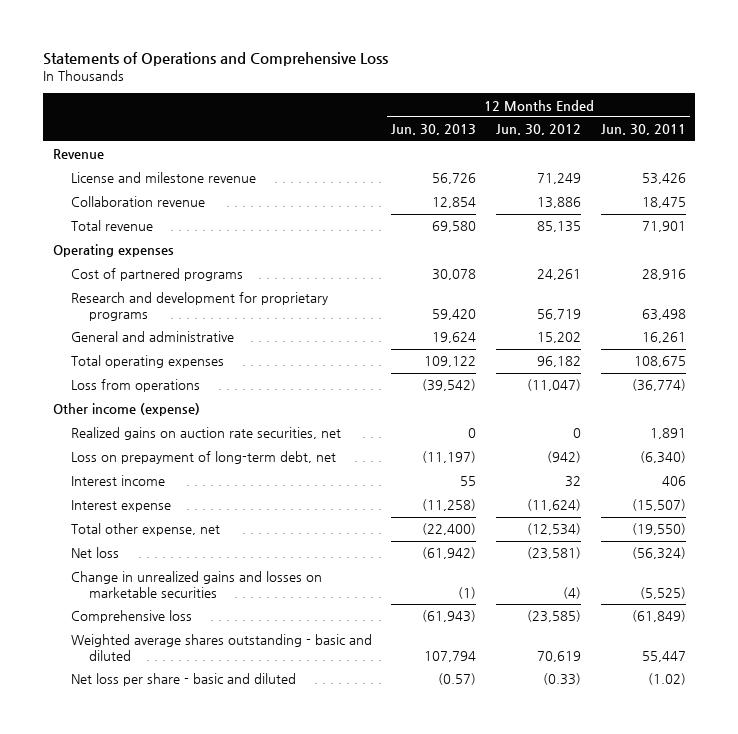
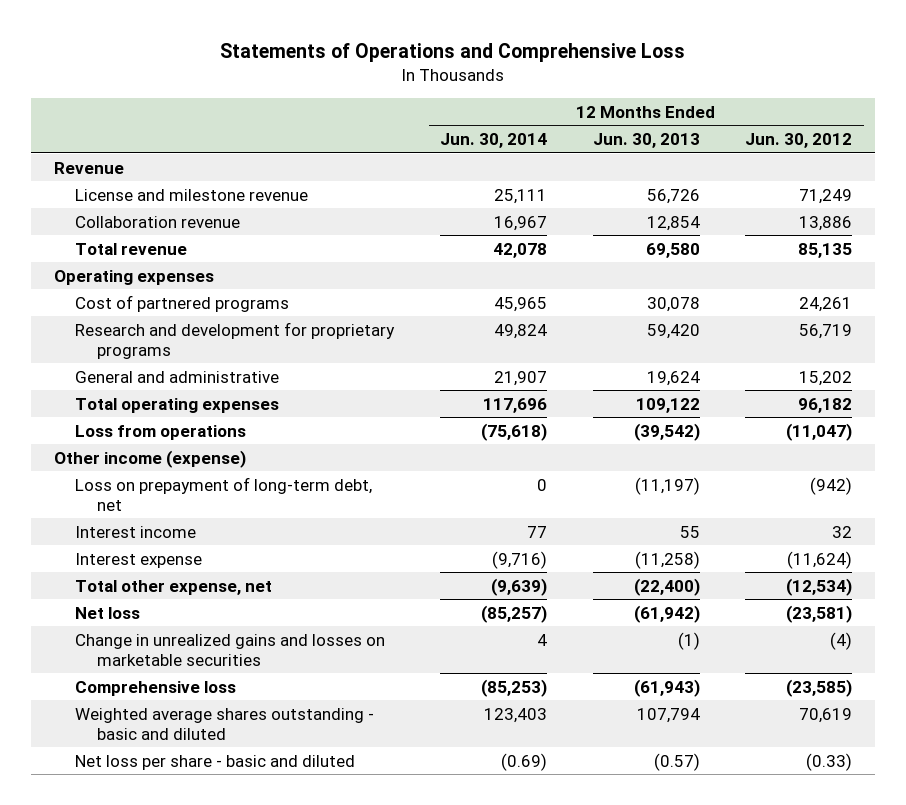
[600,124,686,136] Jun. 30, 2011 -> none
none -> [440,133,548,149] Jun. 30, 2014
[70,427,341,441] Realized gains on auction rate securities, net -> none

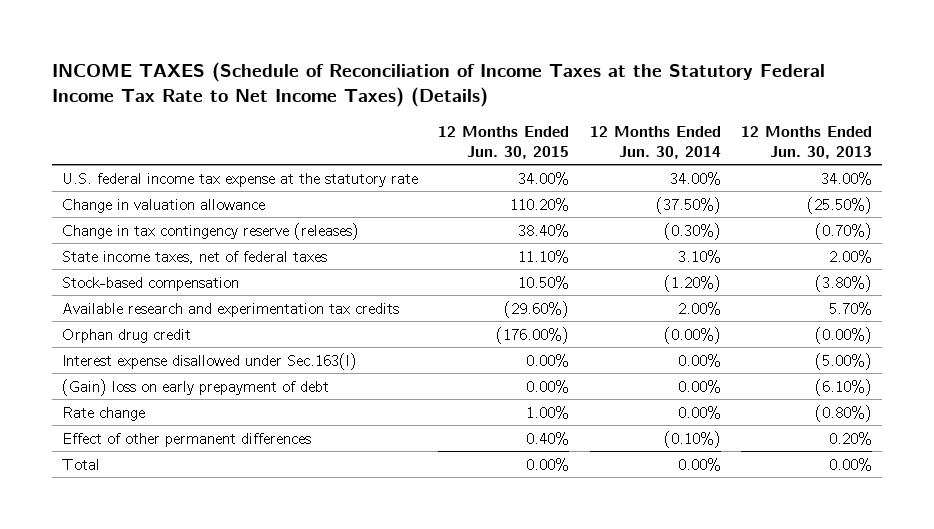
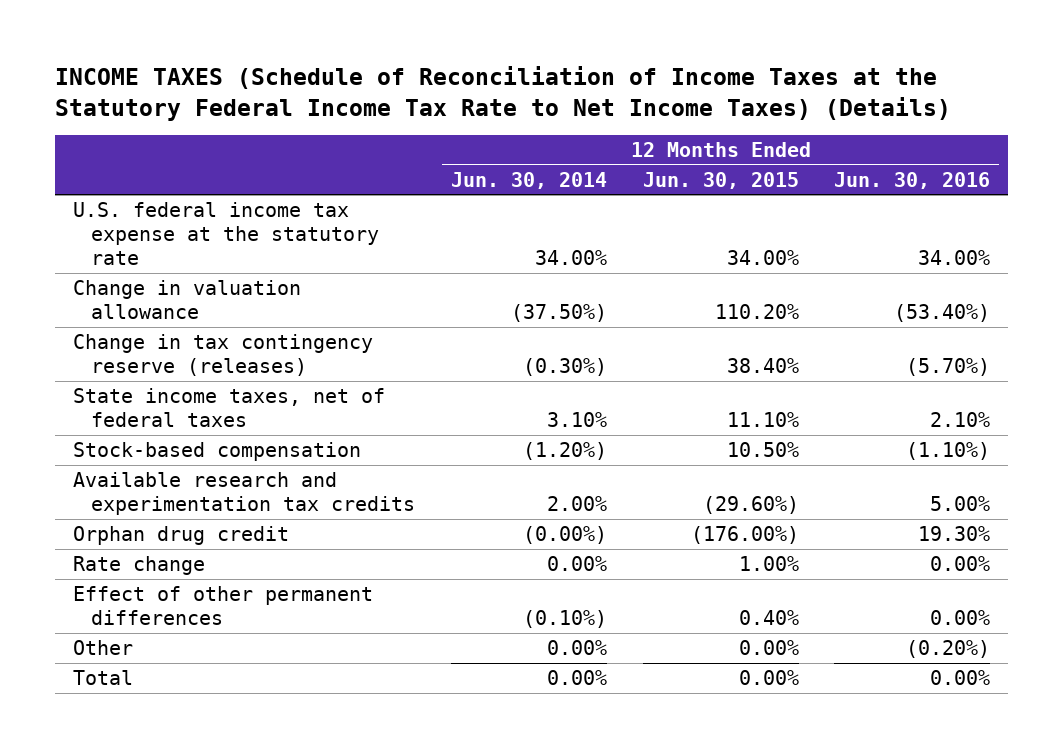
[741,125,873,159] 12 Months Ended Jun. 30, 2013 -> none
none -> [834,171,991,189] Jun. 30, 2016
[61,352,357,370] Interest expense disallowed under Sec.163(l) -> none
[61,378,329,396] (Gain) loss on early prepayment of debt -> none
none -> [72,639,133,655] Other

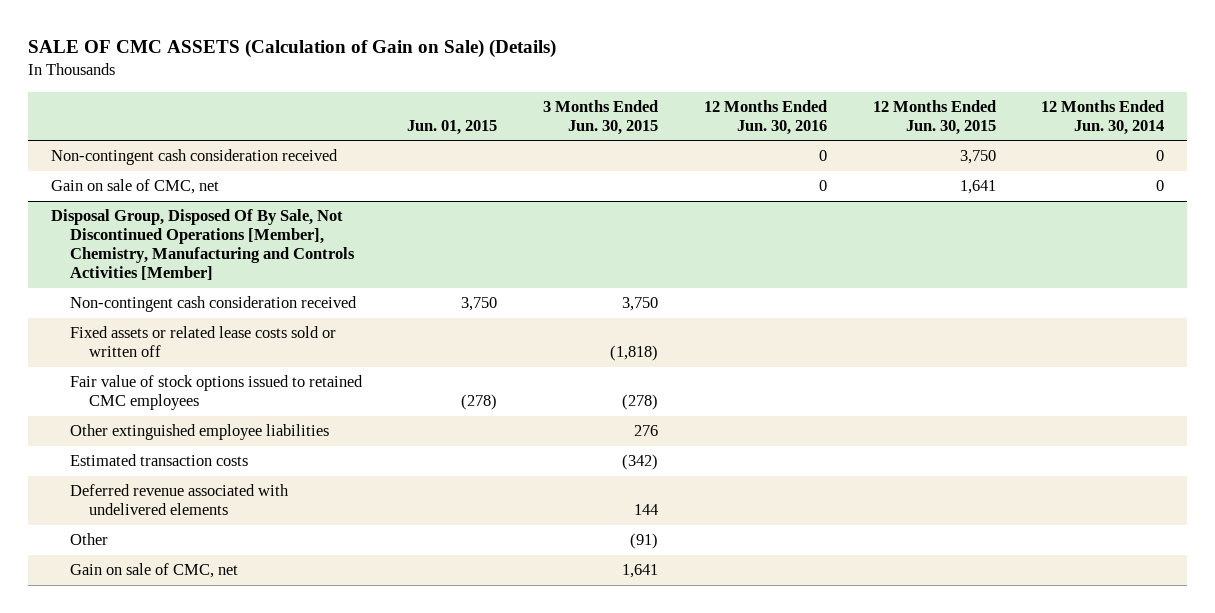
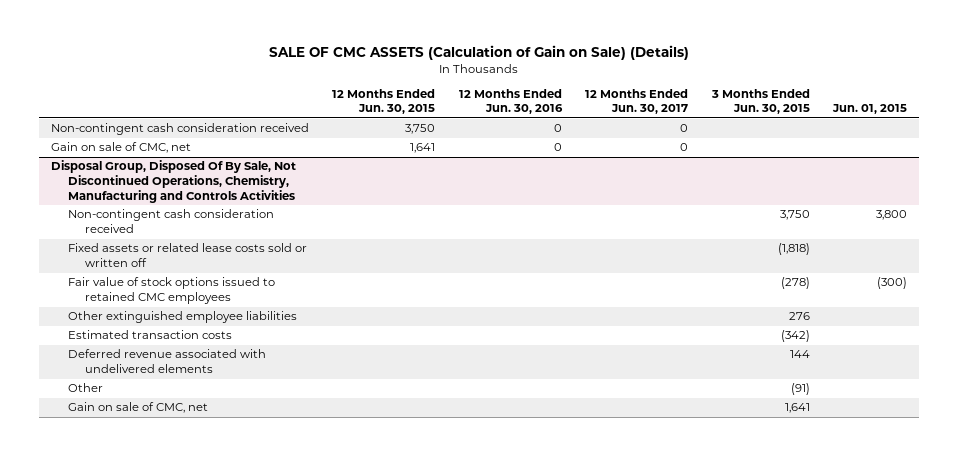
[1041,99,1165,135] 12 Months Ended Jun. 30, 2014 -> none
none -> [585,88,689,115] 12 Months Ended Jun. 30, 2017
[50,209,355,281] Disposal Group, Disposed Of By Sale, Not Discontinued Operations [Member], Chemistry, Manufacturing and Controls Activities [Member] -> [50,160,296,204] Disposal Group, Disposed Of By Sale, Not Discontinued Operations, Chemistry, Manufacturing and Controls Activities
[461,297,498,312] 3,750 -> [876,210,908,221] 3,800
[461,394,498,411] (278) -> [877,277,908,290] (300)

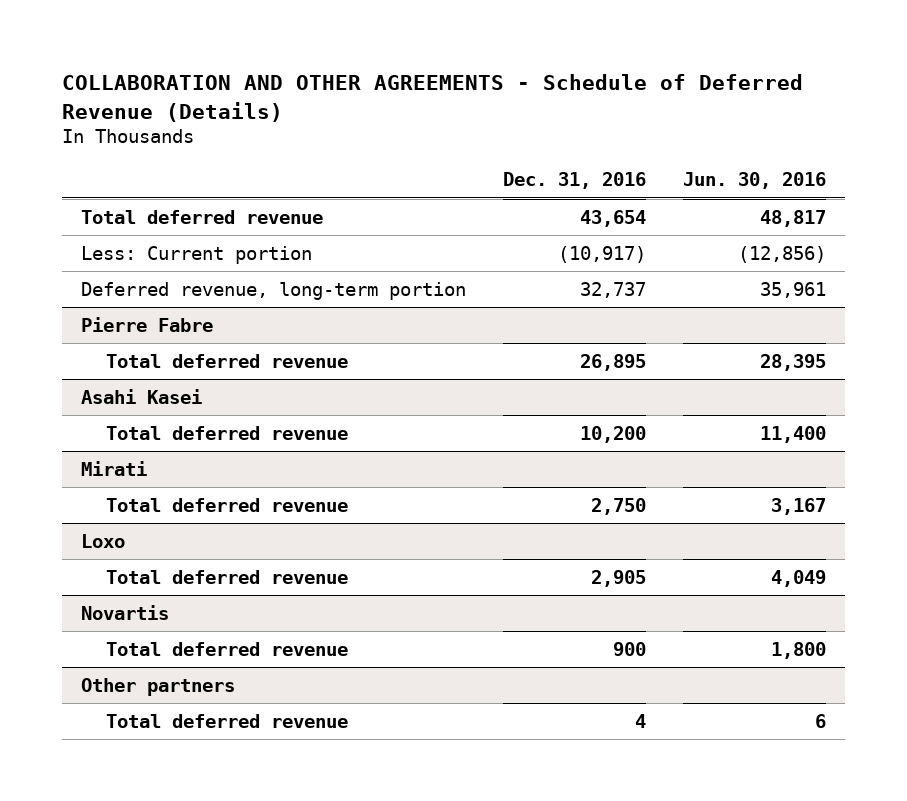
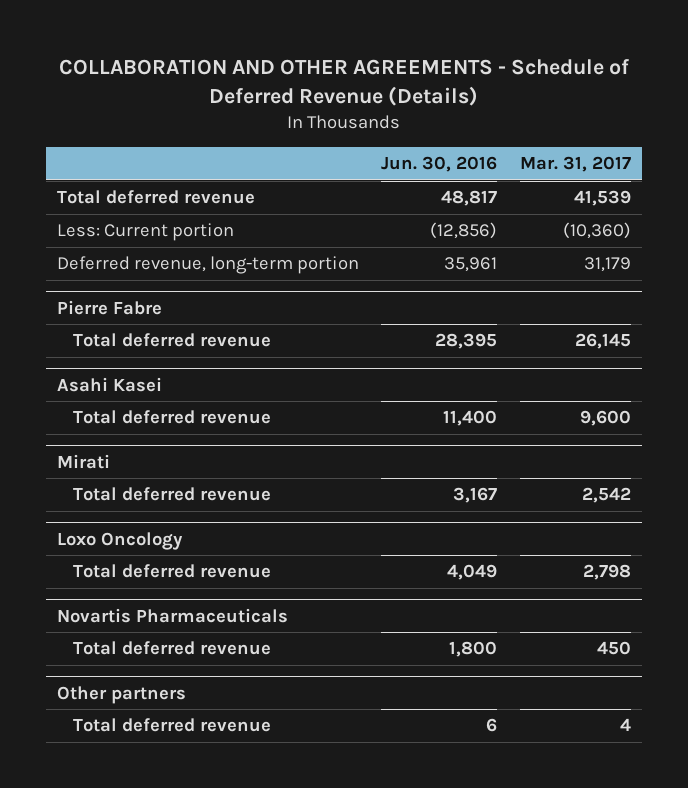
[502,172,646,190] Dec. 31, 2016 -> none
none -> [519,156,631,173] Mar. 31, 2017
[80,533,125,548] Loxo -> [56,531,183,550] Loxo Oncology
[80,604,169,620] Novartis -> [56,607,288,623] Novartis Pharmaceuticals

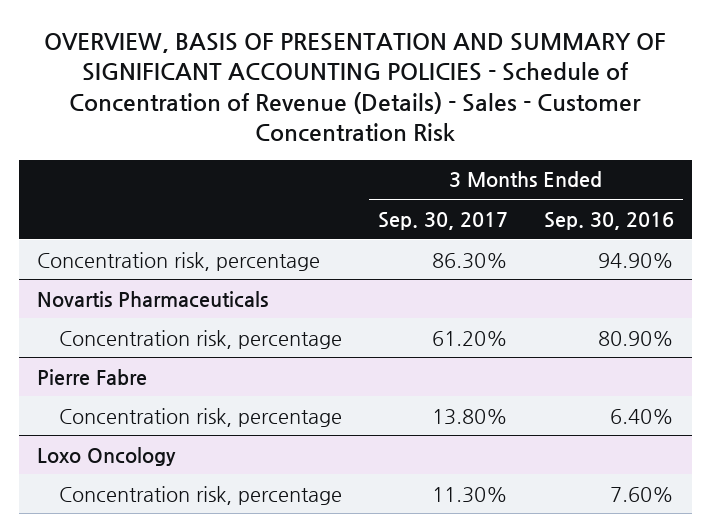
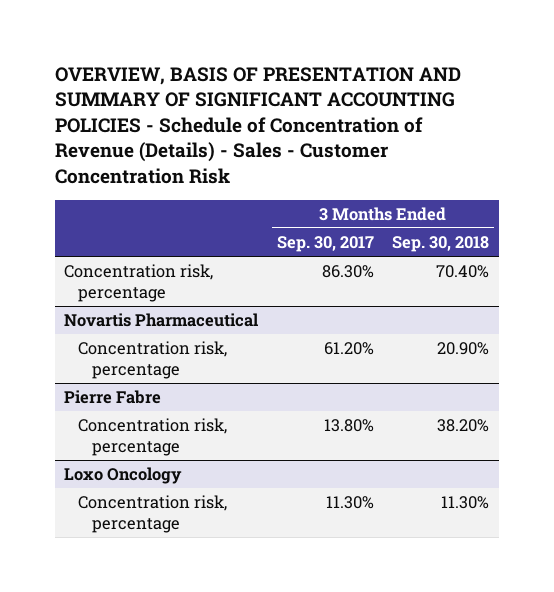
[544,211,675,230] Sep. 30, 2016 -> none
none -> [392,236,490,253] Sep. 30, 2018
[36,290,268,308] Novartis Pharmaceuticals -> [64,313,259,328] Novartis Pharmaceutical

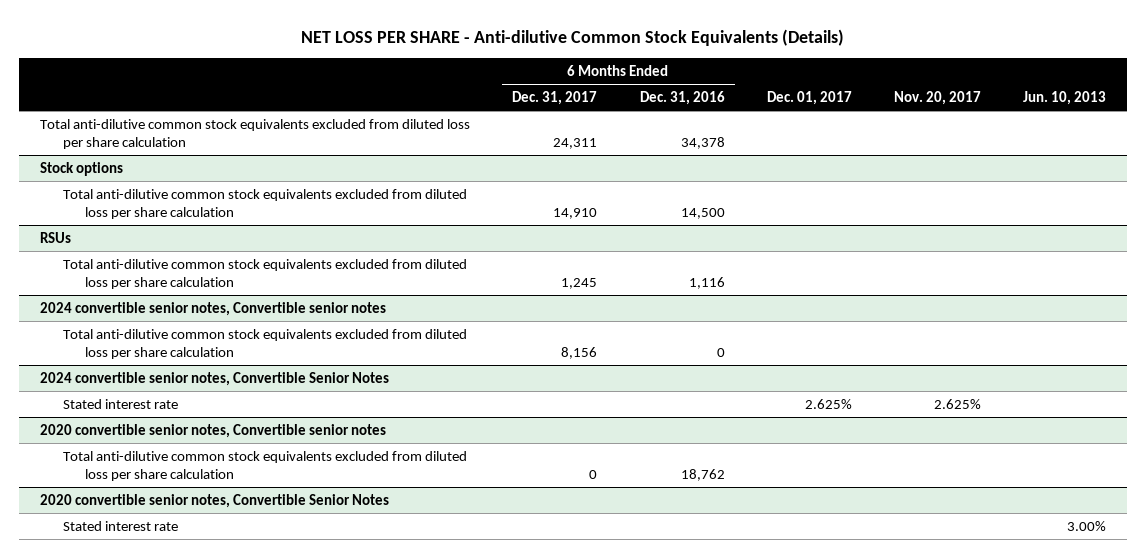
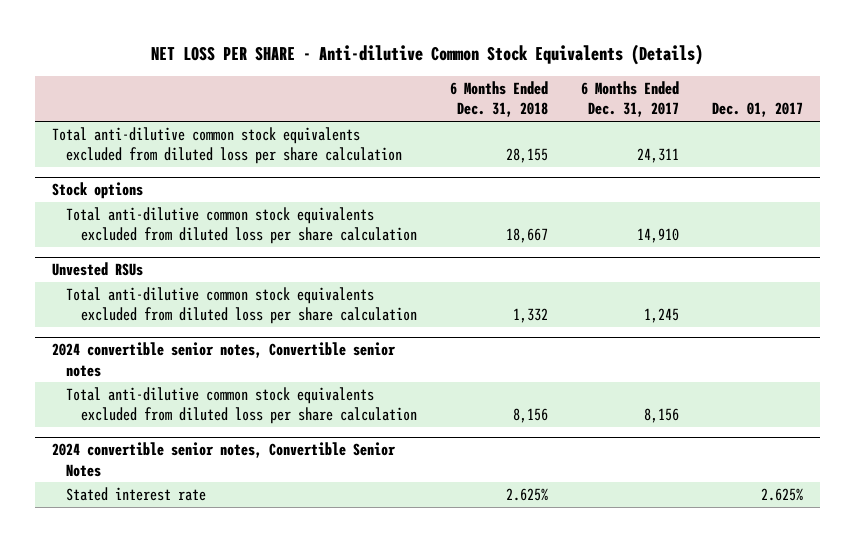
[639,91,725,106] Dec. 31, 2016 -> none
[893,91,981,106] Nov. 20, 2017 -> none
[1022,91,1106,106] Jun. 10, 2013 -> none
none -> [449,80,548,118] 6 Months Ended Dec. 31, 2018
[40,231,72,243] RSUs -> [51,262,143,277] Unvested RSUs
[40,423,387,438] 2020 convertible senior notes, Convertible senior notes -> none
[62,450,467,482] Total anti-dilutive common stock equivalents excluded from diluted loss per share calculation -> none
[40,493,390,508] 2020 convertible senior notes, Convertible Senior Notes -> none
[62,520,178,531] Stated interest rate -> none

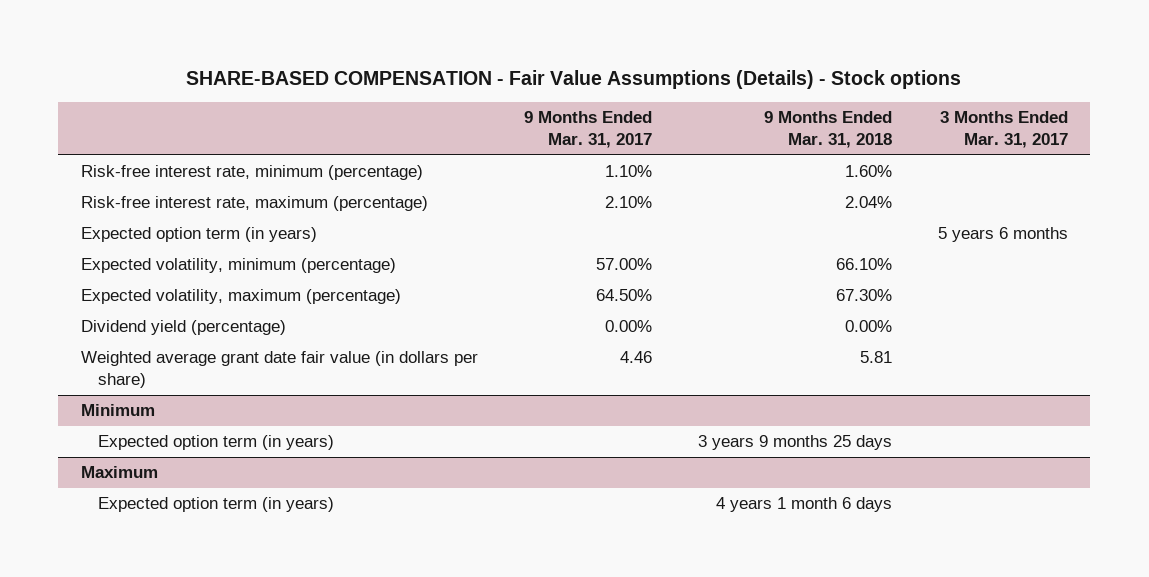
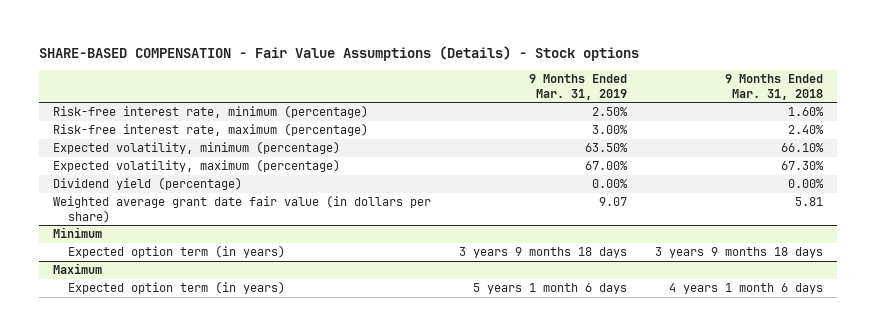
[524,111,653,149] 9 Months Ended Mar. 31, 2017 -> none
[939,111,1068,149] 3 Months Ended Mar. 31, 2017 -> none
none -> [528,74,627,100] 9 Months Ended Mar. 31, 2019
[81,227,318,243] Expected option term (in years) -> none
[844,196,892,209] 2.04% -> [787,125,824,135] 2.40%
[697,435,892,451] 3 years 9 months 25 days -> [654,247,823,259] 3 years 9 months 18 days

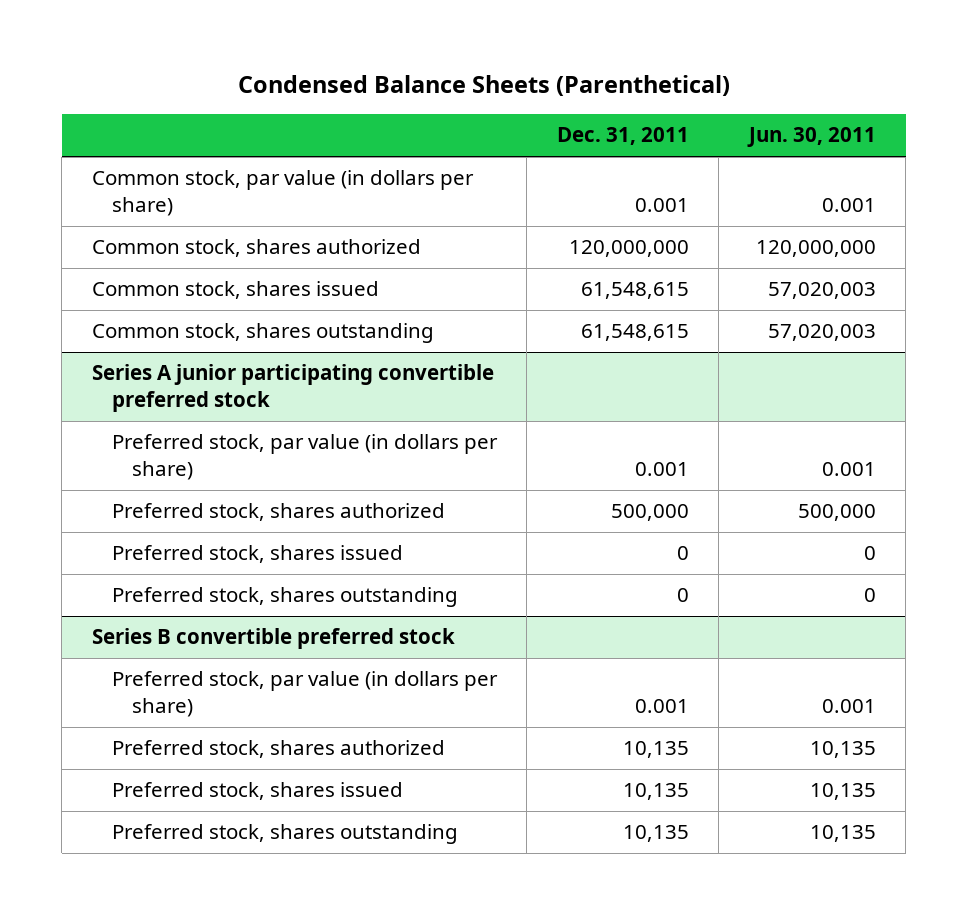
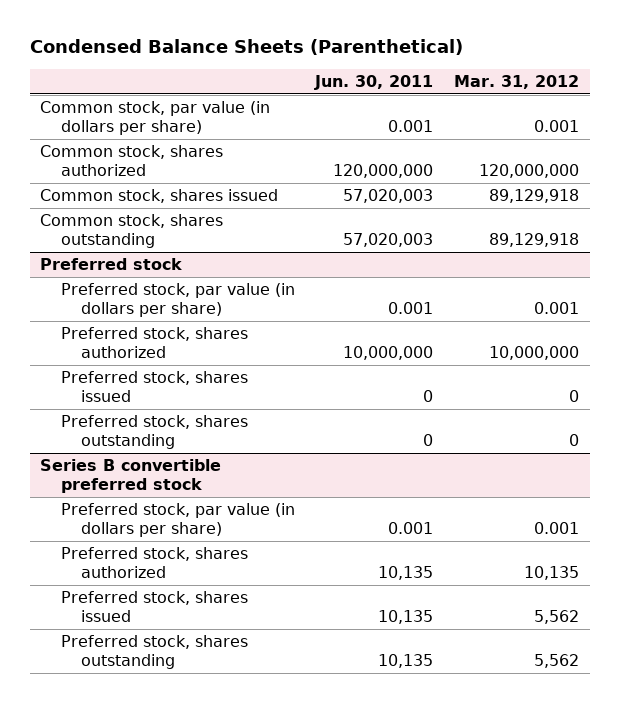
[556,127,689,146] Dec. 31, 2011 -> none
none -> [454,74,580,89] Mar. 31, 2012
[91,364,494,412] Series A junior participating convertible preferred stock -> none
none -> [39,258,182,271] Preferred stock
[797,504,876,522] 500,000 -> [343,346,434,361] 10,000,000

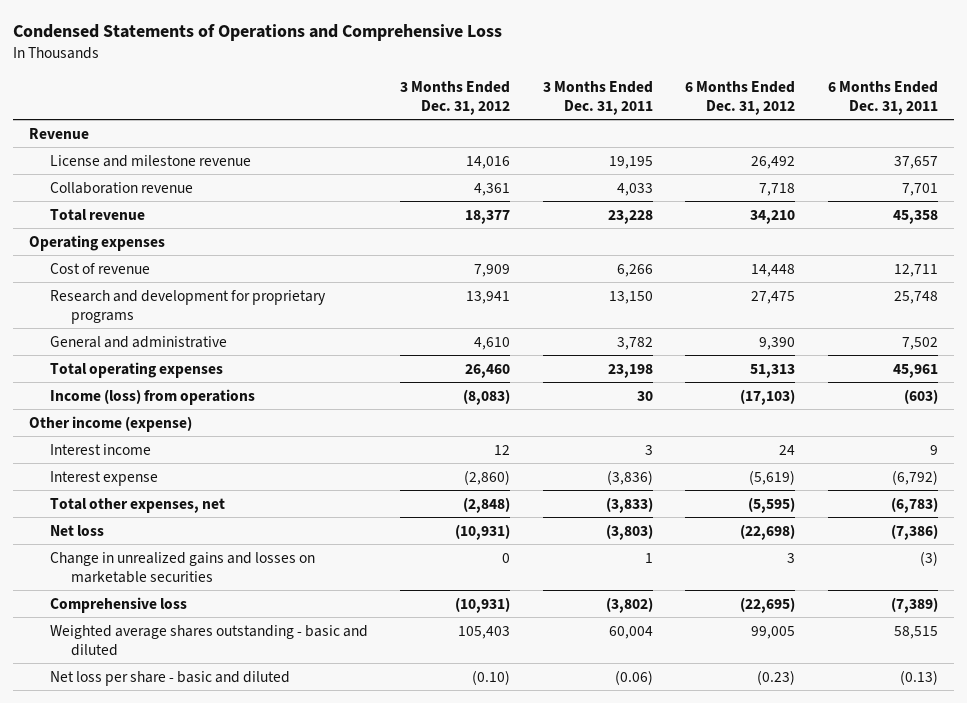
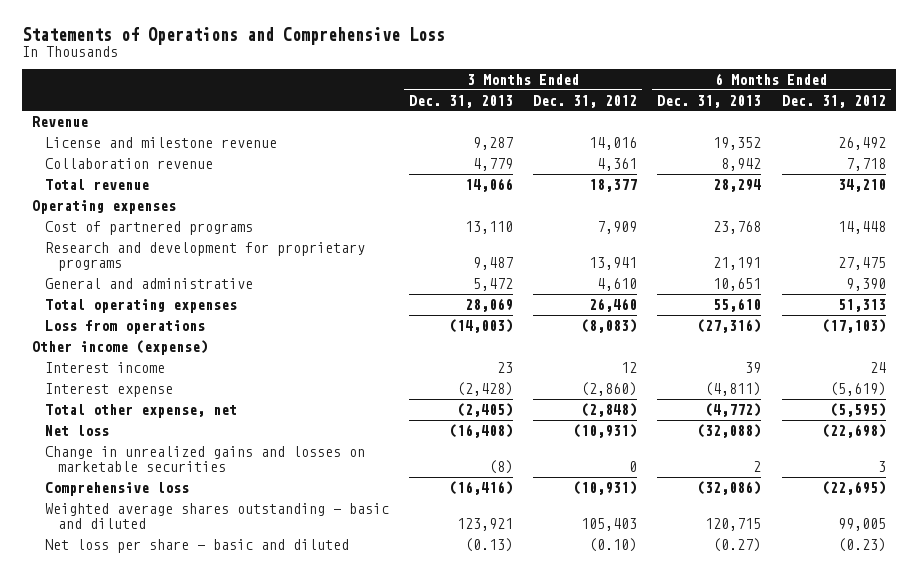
[12,23,502,41] Condensed Statements of Operations and Comprehensive Loss -> [21,26,445,45] Statements of Operations and Comprehensive Loss
[542,80,653,115] 3 Months Ended Dec. 31, 2011 -> none
[827,80,938,115] 6 Months Ended Dec. 31, 2011 -> none
none -> [409,94,514,108] Dec. 31, 2013
none -> [657,94,762,108] Dec. 31, 2013
[49,262,150,274] Cost of revenue -> [44,220,253,235] Cost of partnered programs
[49,388,255,405] Income (loss) from operations -> [44,319,205,334] Loss from operations
[49,497,225,513] Total other expenses, net -> [44,403,237,418] Total other expense, net

